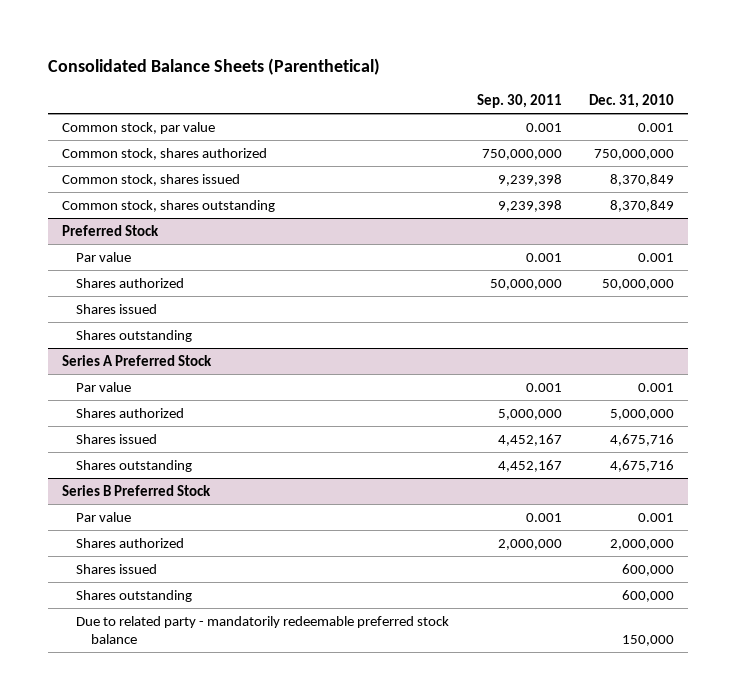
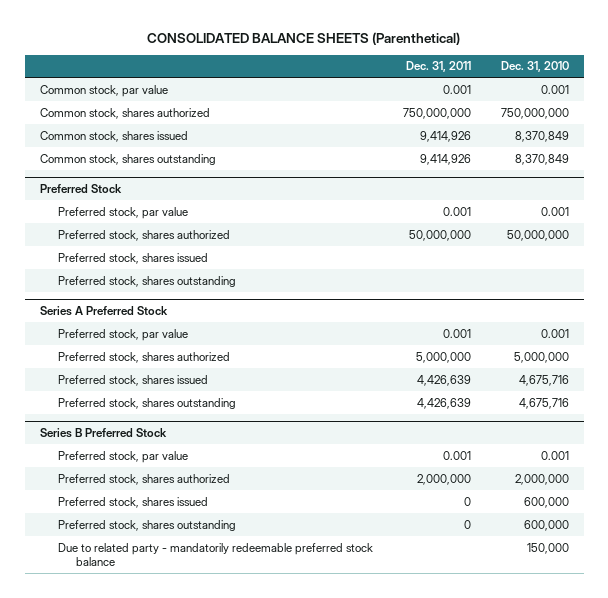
[47,57,380,75] Consolidated Balance Sheets (Parenthetical) -> [147,31,461,45] CONSOLIDATED BALANCE SHEETS (Parenthetical)
[476,94,562,109] Sep. 30, 2011 -> none
none -> [405,61,471,73] Dec. 31, 2011
[76,252,132,263] Par value -> [57,206,188,219] Preferred stock, par value
[76,278,185,289] Shares authorized -> [57,229,230,241] Preferred stock, shares authorized
[76,304,158,315] Shares issued -> [57,252,208,264] Preferred stock, shares issued
[76,330,193,343] Shares outstanding -> [57,275,236,287] Preferred stock, shares outstanding
[76,382,132,393] Par value -> [57,328,188,341] Preferred stock, par value
[76,408,185,419] Shares authorized -> [57,351,230,363] Preferred stock, shares authorized
[76,434,158,445] Shares issued -> [57,374,208,386] Preferred stock, shares issued
[76,460,193,473] Shares outstanding -> [57,397,236,409] Preferred stock, shares outstanding
[76,512,132,523] Par value -> [57,450,188,463] Preferred stock, par value
[76,538,185,549] Shares authorized -> [57,473,230,485] Preferred stock, shares authorized
[76,564,158,575] Shares issued -> [57,496,208,508] Preferred stock, shares issued
[76,590,193,603] Shares outstanding -> [57,519,236,531] Preferred stock, shares outstanding

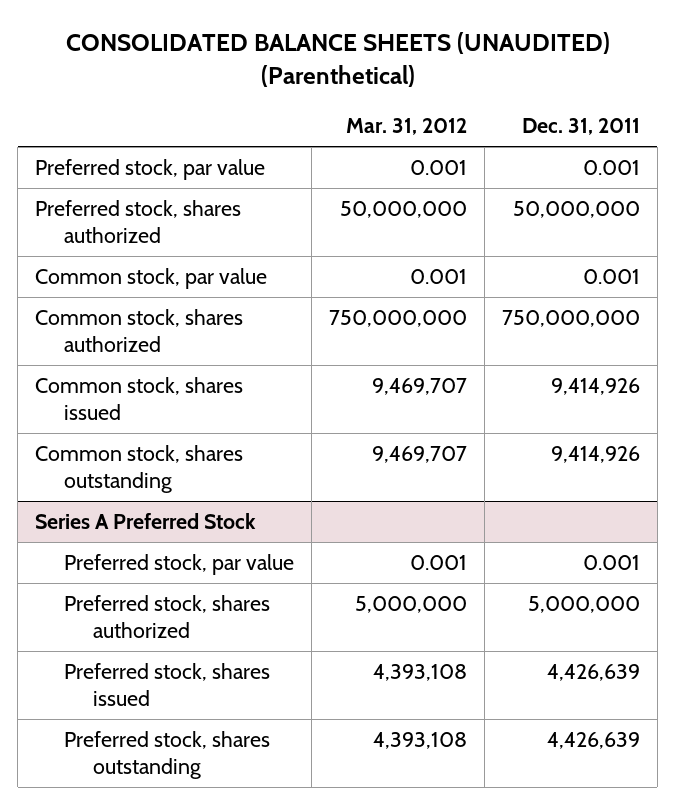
[147,31,461,45] CONSOLIDATED BALANCE SHEETS (Parenthetical) -> [65,31,610,87] CONSOLIDATED BALANCE SHEETS (UNAUDITED) (Parenthetical)
[500,61,569,73] Dec. 31, 2010 -> none
none -> [346,118,468,136] Mar. 31, 2012
none -> [35,158,266,180] Preferred stock, par value
none -> [35,199,242,243] Preferred stock, shares authorized
[39,183,122,193] Preferred Stock -> none
[57,206,188,219] Preferred stock, par value -> none
[57,229,230,241] Preferred stock, shares authorized -> none
[57,252,208,264] Preferred stock, shares issued -> none
[57,275,236,287] Preferred stock, shares outstanding -> none
[39,427,167,438] Series B Preferred Stock -> none
[57,450,188,463] Preferred stock, par value -> none
[57,473,230,485] Preferred stock, shares authorized -> none
[57,496,208,508] Preferred stock, shares issued -> none
[57,519,236,531] Preferred stock, shares outstanding -> none
[57,542,373,566] Due to related party - mandatorily redeemable preferred stock balance -> none

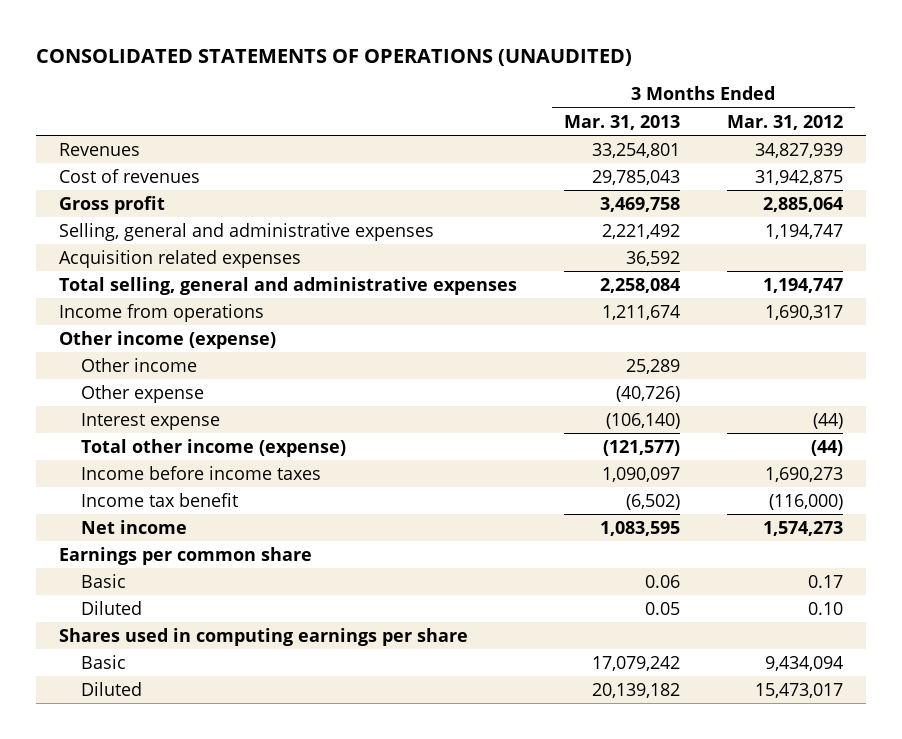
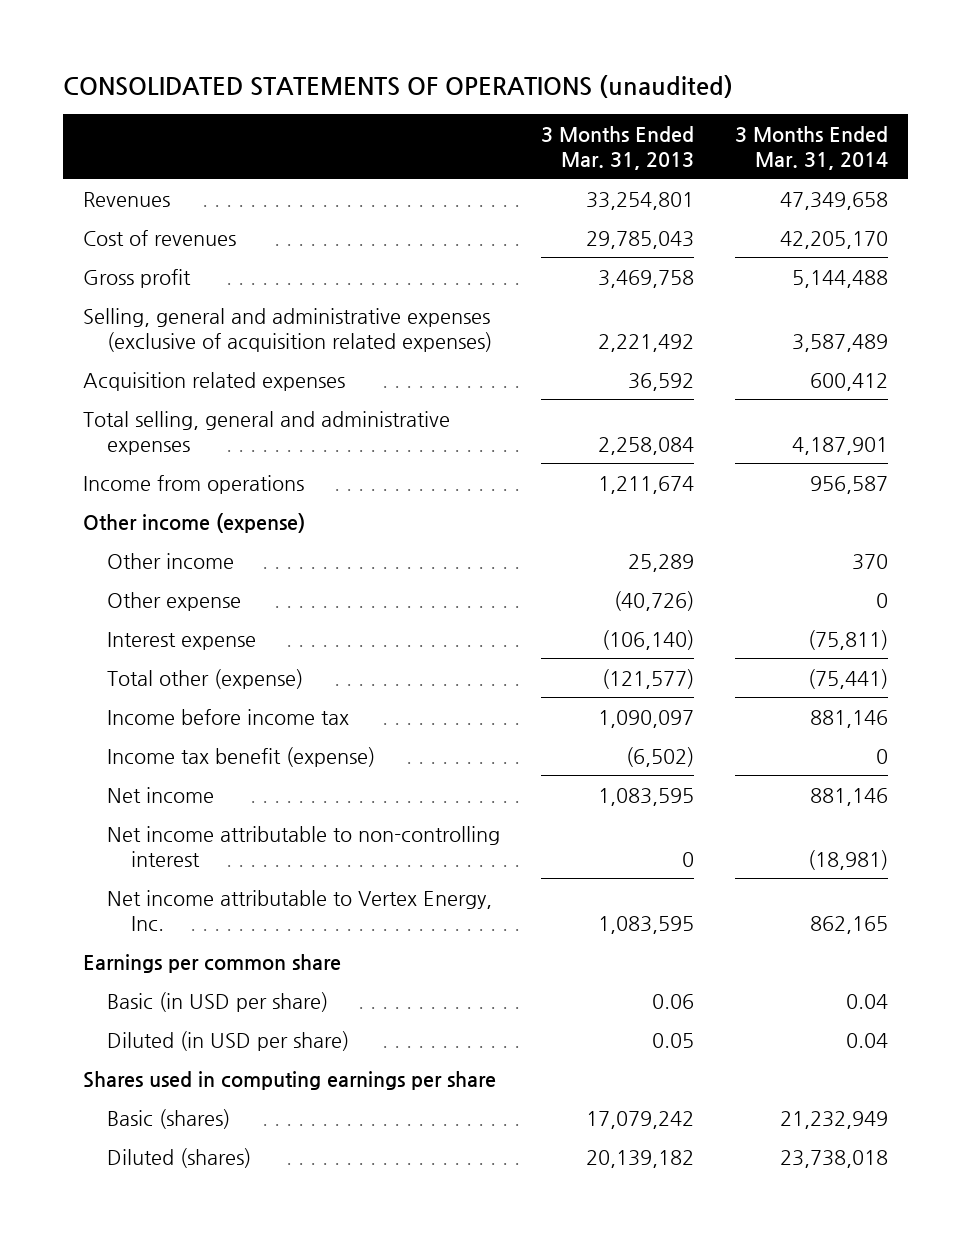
[35,48,632,66] CONSOLIDATED STATEMENTS OF OPERATIONS (UNAUDITED) -> [62,74,733,98] CONSOLIDATED STATEMENTS OF OPERATIONS (unaudited)
[726,114,843,130] Mar. 31, 2012 -> none
none -> [734,125,888,170] 3 Months Ended Mar. 31, 2014
[59,222,435,241] Selling, general and administrative expenses -> [83,307,492,352] Selling, general and administrative expenses (exclusive of acquisition related expenses)
[80,438,346,457] Total other income (expense) -> [106,668,303,689] Total other (expense)
[80,465,321,480] Income before income taxes -> [106,708,349,725] Income before income tax
[80,492,238,507] Income tax benefit -> [106,746,375,767] Income tax benefit (expense)
none -> [106,825,500,867] Net income attributable to non-controlling interest
none -> [106,889,492,931] Net income attributable to Vertex Energy, Inc.
[80,573,126,588] Basic -> [106,991,328,1012] Basic (in USD per share)
[80,600,142,615] Diluted -> [106,1030,349,1051] Diluted (in USD per share)
[80,654,126,669] Basic -> [106,1108,230,1129] Basic (shares)
[80,681,142,696] Diluted -> [106,1147,251,1168] Diluted (shares)

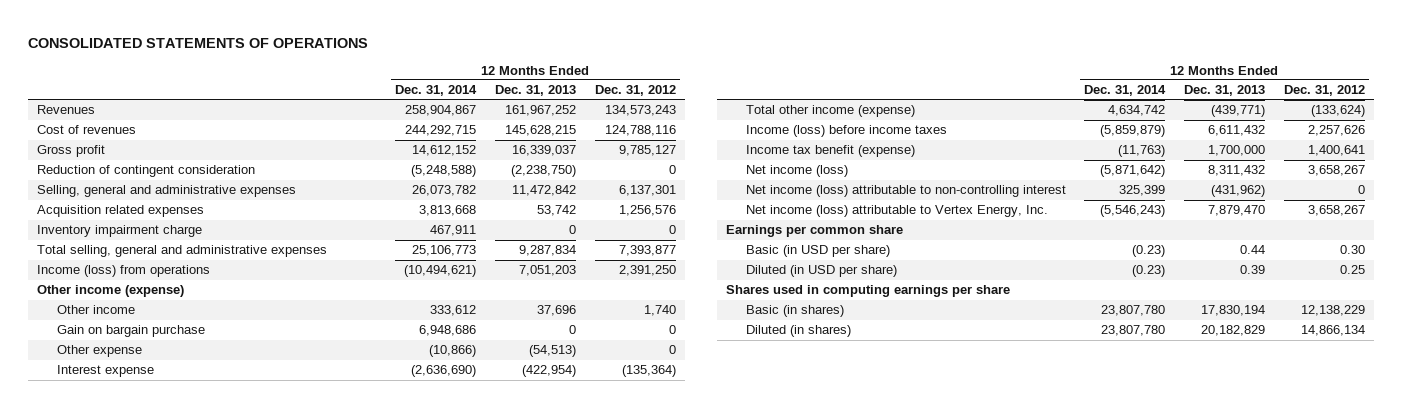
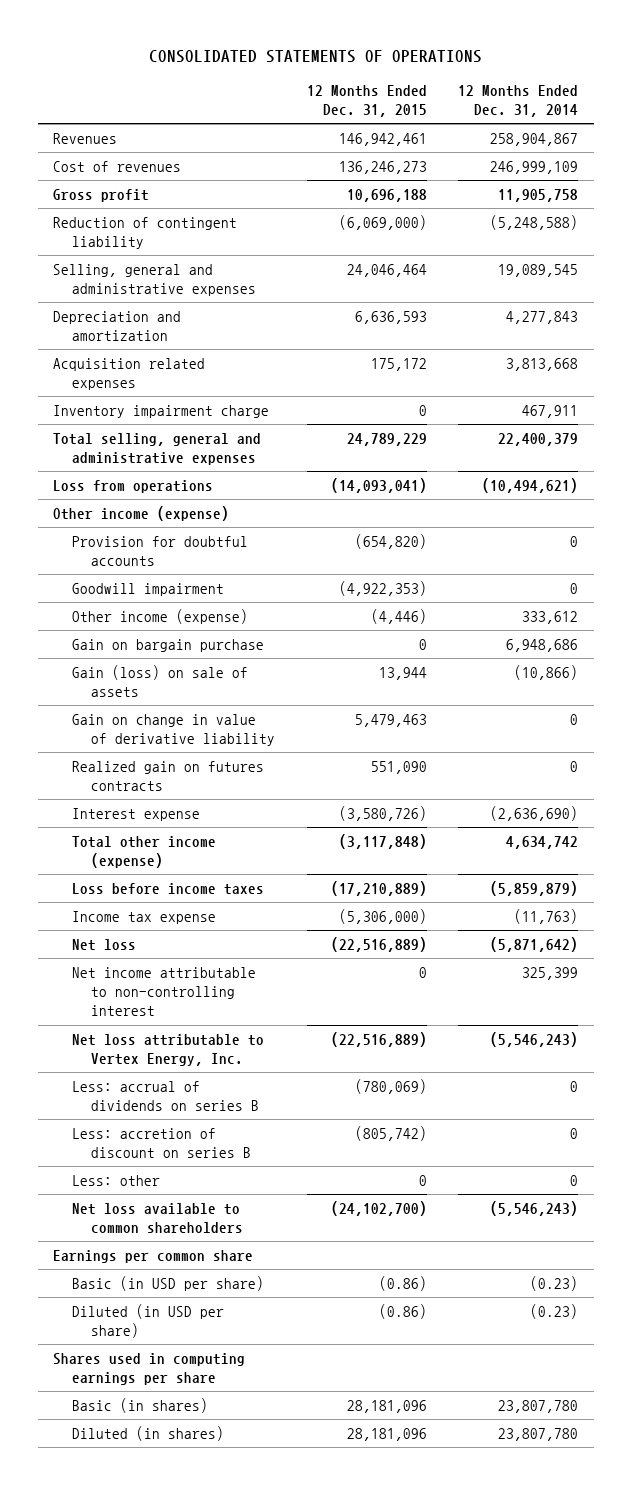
[494,85,576,97] Dec. 31, 2013 -> none
[594,85,676,97] Dec. 31, 2012 -> none
none -> [306,84,427,117] 12 Months Ended Dec. 31, 2015
[405,125,477,137] 244,292,715 -> [490,160,579,174] 246,999,109
[412,145,477,157] 14,612,152 -> [498,188,579,202] 11,905,758
[37,165,256,178] Reduction of contingent consideration -> [53,216,238,250] Reduction of contingent liability
[412,185,477,197] 26,073,782 -> [498,263,579,277] 19,089,545
none -> [53,310,182,342] Depreciation and amortization
[412,245,477,257] 25,106,773 -> [498,432,579,446] 22,400,379
[37,265,211,278] Income (loss) from operations -> [53,479,214,493] Loss from operations
none -> [72,535,249,567] Provision for doubtful accounts
none -> [72,582,225,596] Goodwill impairment
[56,305,135,315] Other income -> [72,608,249,624] Other income (expense)
[56,345,142,358] Other expense -> [72,664,249,698] Gain (loss) on sale of assets
none -> [72,713,276,747] Gain on change in value of derivative liability
none -> [72,760,265,792] Realized gain on futures contracts
[745,125,947,138] Income (loss) before income taxes -> [72,882,265,895] Loss before income taxes
[745,145,915,158] Income tax benefit (expense) -> [72,910,217,924] Income tax expense
[745,165,848,178] Net income (loss) -> [72,938,137,951] Net loss
[745,185,1066,198] Net income (loss) attributable to non-controlling interest -> [72,966,257,1017] Net income attributable to non-controlling interest
[745,205,1048,218] Net income (loss) attributable to Vertex Energy, Inc. -> [72,1033,265,1067] Net loss attributable to Vertex Energy, Inc.
none -> [72,1080,260,1112] Less: accrual of dividends on series B
none -> [72,1127,252,1159] Less: accretion of discount on series B
none -> [72,1174,161,1186] Less: other
none -> [72,1202,244,1234] Net loss available to common shareholders

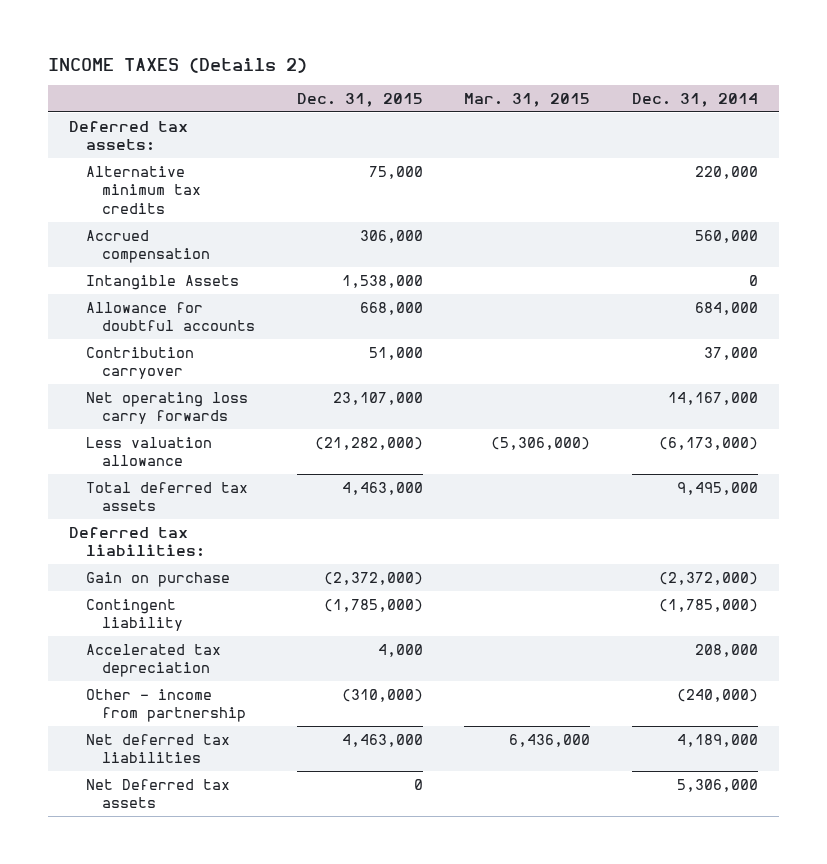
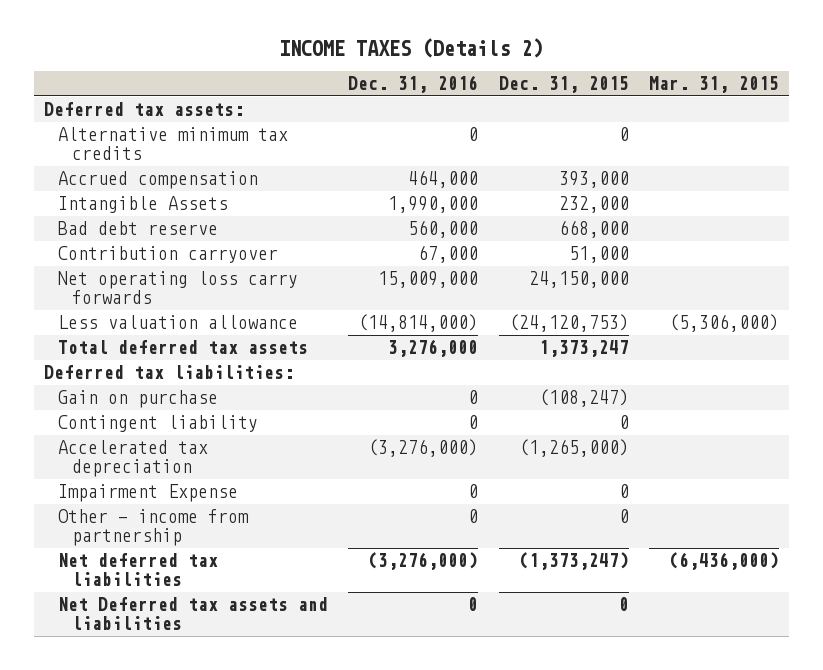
[631,92,758,107] Dec. 31, 2014 -> none
none -> [348,75,479,94] Dec. 31, 2016
[368,165,423,179] 75,000 -> [618,127,629,142] 0
[359,229,423,243] 306,000 -> [558,171,629,189] 393,000
[341,274,423,288] 1,538,000 -> [558,196,629,214] 232,000
[85,301,255,332] Allowance for doubtful accounts -> [57,221,218,236] Bad debt reserve
[332,391,423,405] 23,107,000 -> [528,271,629,289] 24,150,000
[314,436,423,450] (21,282,000) -> [508,314,629,333] (24,120,753)
[341,481,423,495] 4,463,000 -> [538,340,629,358] 1,373,247
[323,571,423,585] (2,372,000) -> [538,389,629,408] (108,247)
[323,598,423,612] (1,785,000) -> [618,415,629,430] 0
[377,643,423,657] 4,000 -> [518,439,629,458] (1,265,000)
none -> [57,484,238,503] Impairment Expense
[341,688,423,702] (310,000) -> [618,509,629,524] 0
[341,733,423,747] 4,463,000 -> [518,552,629,571] (1,373,247)
[509,733,591,747] 6,436,000 -> [668,552,779,571] (6,436,000)
[85,778,230,809] Net Deferred tax assets -> [57,597,328,630] Net Deferred tax assets and liabilities

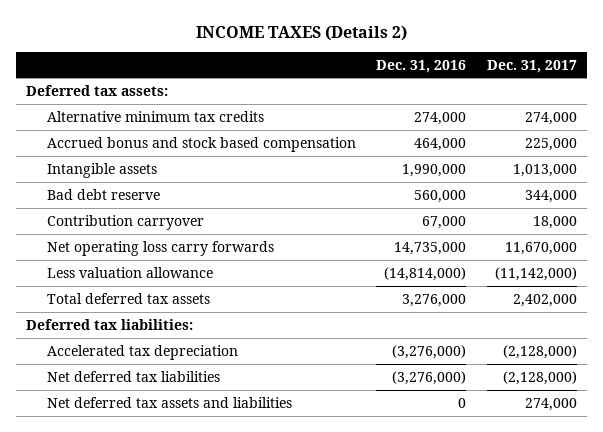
[498,76,629,94] Dec. 31, 2015 -> none
[648,76,779,94] Mar. 31, 2015 -> none
none -> [486,59,577,73] Dec. 31, 2017
[468,127,479,142] 0 -> [414,111,467,125] 274,000
[57,171,258,190] Accrued compensation -> [47,136,357,152] Accrued bonus and stock based compensation
[57,196,228,214] Intangible Assets -> [47,162,158,178] Intangible assets
[378,271,479,289] 15,009,000 -> [394,241,467,255] 14,735,000
[57,390,218,409] Gain on purchase -> none
[57,415,258,433] Contingent liability -> none
[57,484,238,503] Impairment Expense -> none
[57,509,249,546] Other - income from partnership -> none
[57,597,328,630] Net Deferred tax assets and liabilities -> [47,396,293,408] Net deferred tax assets and liabilities

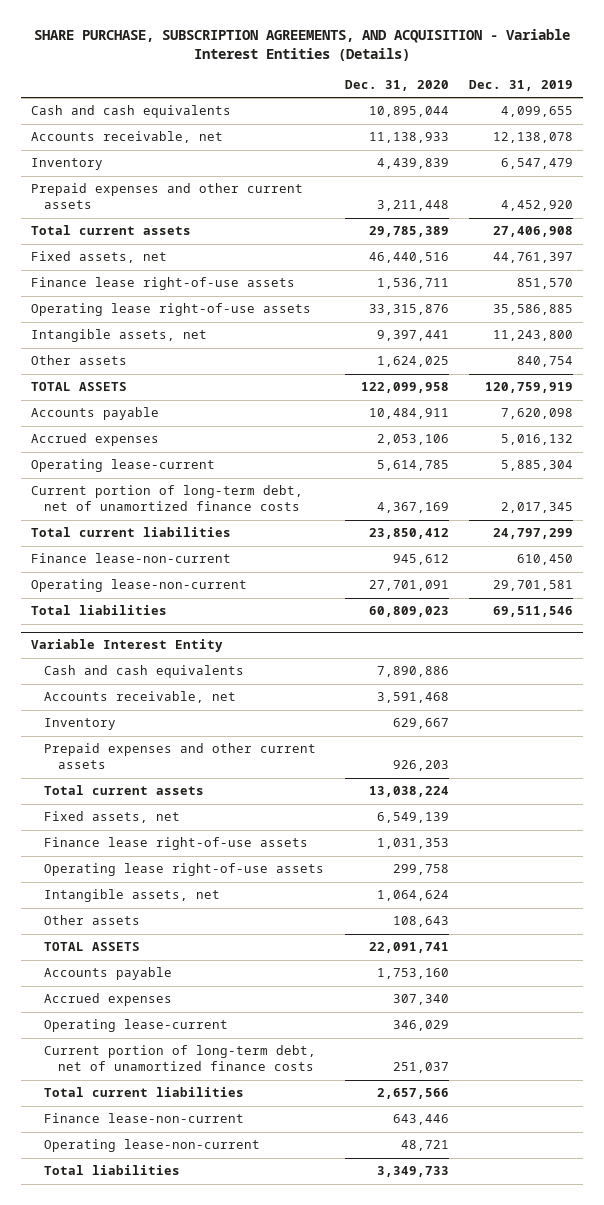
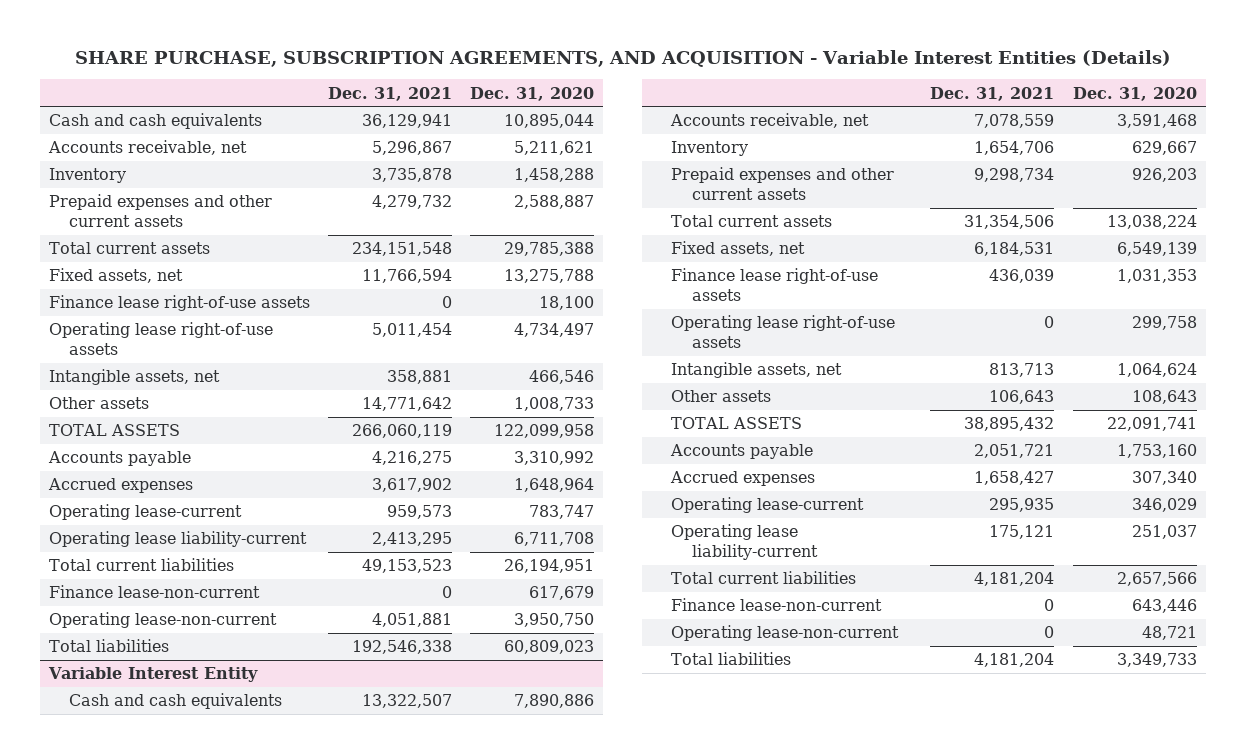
[468,79,573,91] Dec. 31, 2019 -> none
none -> [327,86,452,101] Dec. 31, 2021
[368,132,449,144] 11,138,933 -> [514,141,595,156] 5,211,621
[376,158,449,170] 4,439,839 -> [514,168,595,183] 1,458,288
[376,200,449,212] 3,211,448 -> [514,195,595,210] 2,588,887
[368,226,449,238] 29,785,389 -> [504,242,595,257] 29,785,388
[368,252,449,264] 46,440,516 -> [504,269,595,284] 13,275,788
[376,278,449,290] 1,536,711 -> [539,296,595,311] 18,100
[368,304,449,316] 33,315,876 -> [514,323,595,338] 4,734,497
[376,330,449,342] 9,397,441 -> [529,370,595,385] 466,546
[376,356,449,368] 1,624,025 -> [514,397,595,412] 1,008,733
[30,485,303,512] Current portion of long-term debt, net of unamortized finance costs -> none
[368,408,449,420] 10,484,911 -> [514,451,595,466] 3,310,992
[376,434,449,446] 2,053,106 -> [514,478,595,493] 1,648,964
[376,460,449,472] 5,614,785 -> [529,505,595,520] 783,747
none -> [48,531,307,548] Operating lease liability-current
[368,528,449,540] 23,850,412 -> [504,559,595,574] 26,194,951
[392,554,449,566] 945,612 -> [529,586,595,601] 617,679
[368,580,449,592] 27,701,091 -> [514,613,595,628] 3,950,750
[44,1045,317,1072] Current portion of long-term debt, net of unamortized finance costs -> [671,524,818,561] Operating lease liability-current

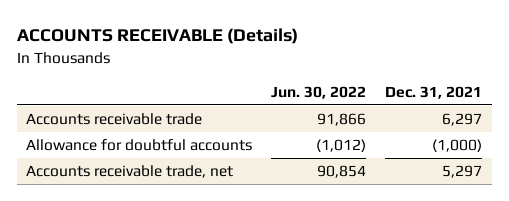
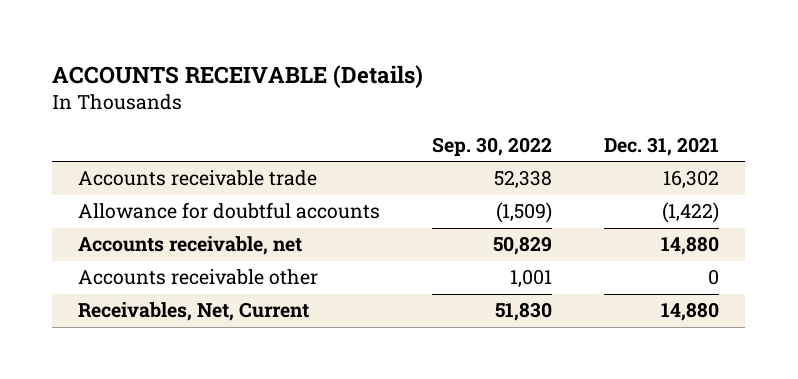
[271,85,367,99] Jun. 30, 2022 -> none
none -> [432,137,553,157] Sep. 30, 2022
[442,113,483,127] 6,297 -> [663,170,720,189] 16,302
[432,139,483,153] (1,000) -> [662,202,720,224] (1,422)
[26,165,234,179] Accounts receivable trade, net -> [78,236,303,256] Accounts receivable, net
[442,165,483,179] 5,297 -> [661,236,720,256] 14,880
none -> [78,269,319,286] Accounts receivable other
none -> [78,302,310,322] Receivables, Net, Current

